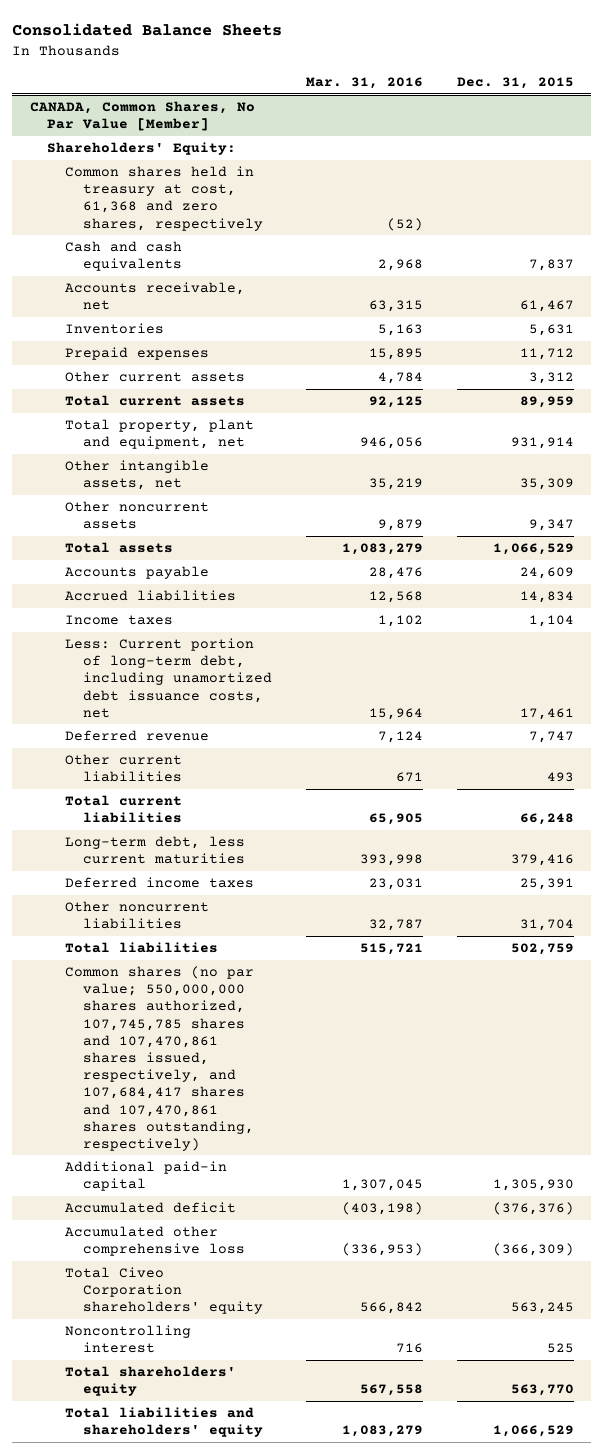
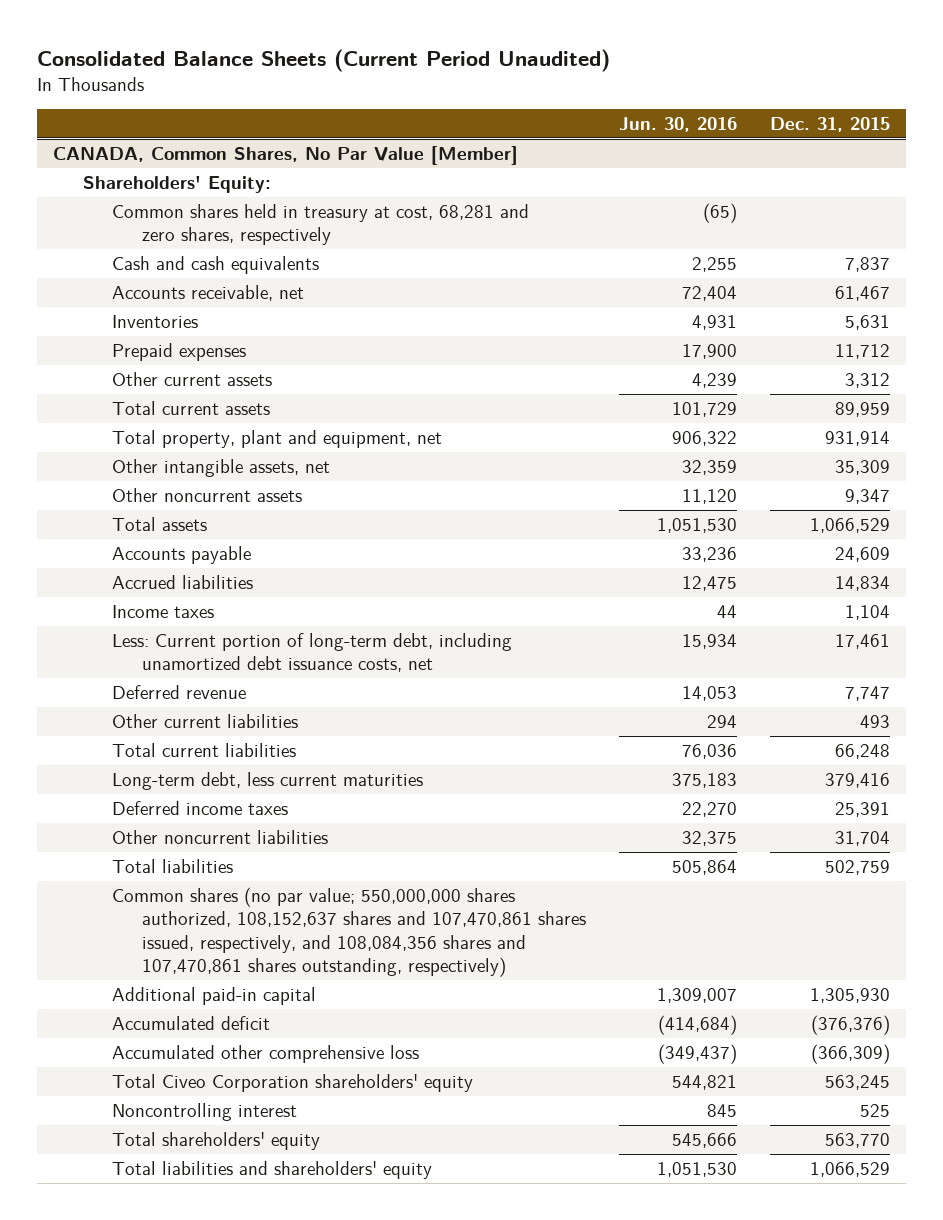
[12,23,283,37] Consolidated Balance Sheets -> [36,48,610,72] Consolidated Balance Sheets (Current Period Unaudited)
[306,77,424,90] Mar. 31, 2016 -> none
none -> [618,117,737,133] Jun. 30, 2016
[65,166,263,231] Common shares held in treasury at cost, 61,368 and zero shares, respectively -> [112,203,530,246] Common shares held in treasury at cost, 68,281 and zero shares, respectively
[65,966,255,1151] Common shares (no par value; 550,000,000 shares authorized, 107,745,785 shares and 107,470,861 shares issued, respectively, and 107,684,417 shares and 107,470,861 shares outstanding, respectively) -> [112,886,586,977] Common shares (no par value; 550,000,000 shares authorized, 108,152,637 shares and 107,470,861 shares issued, respectively, and 108,084,356 shares and 107,470,861 shares outstanding, respectively)

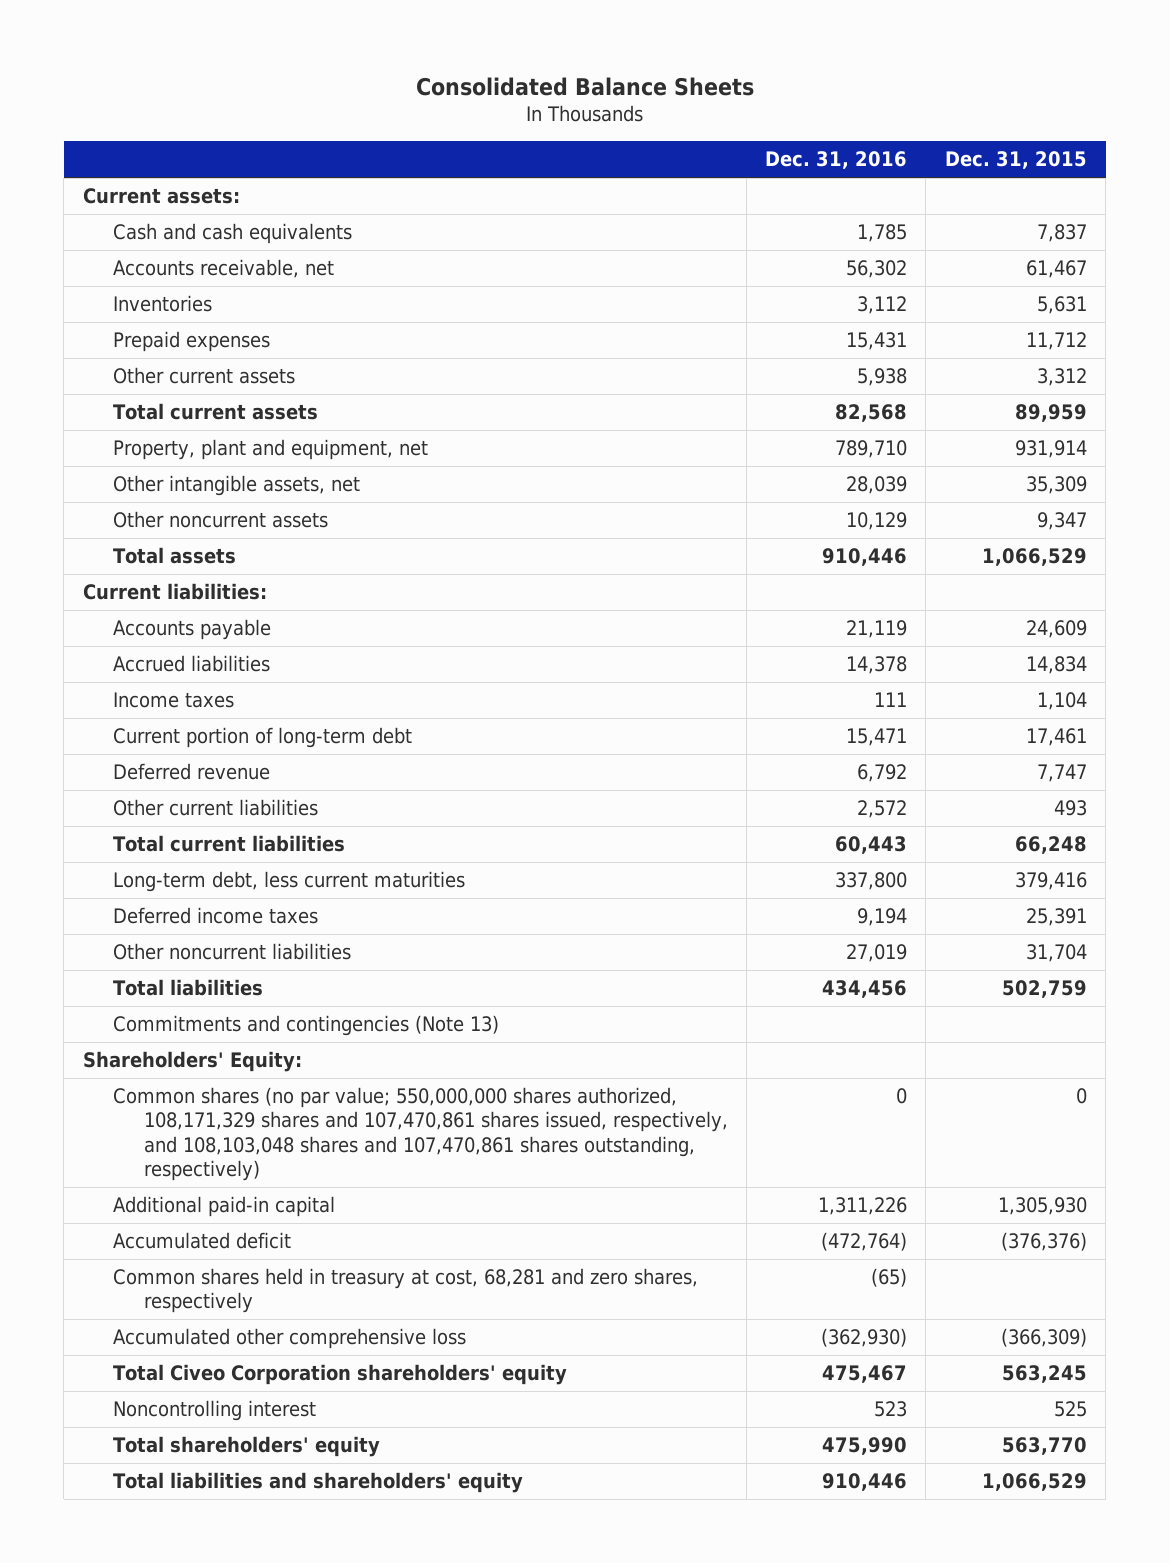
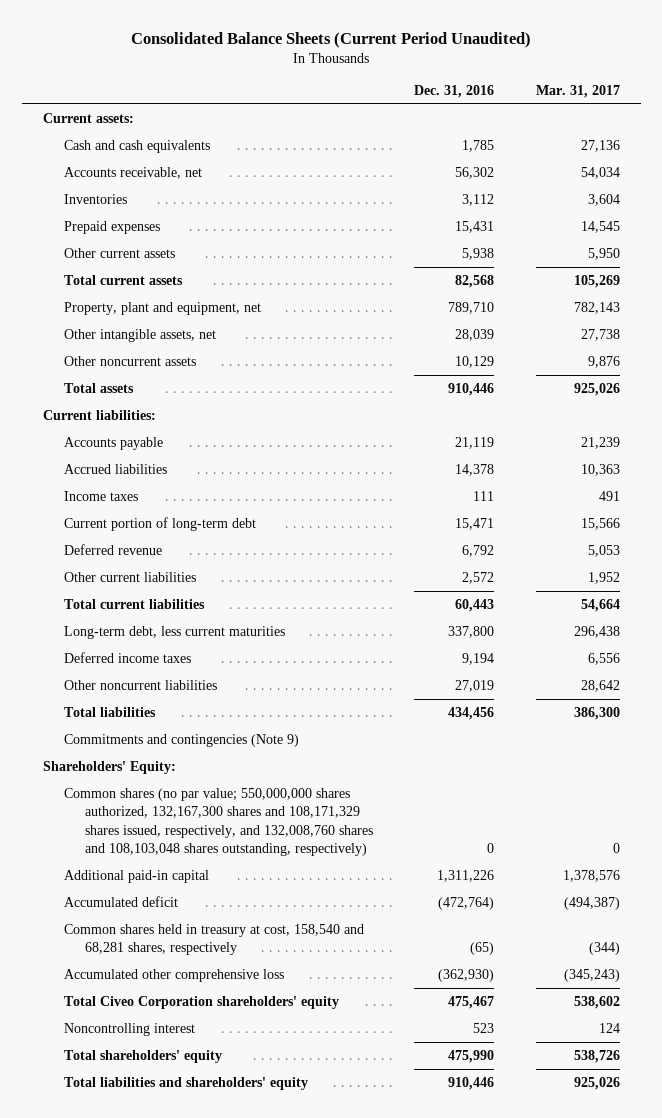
[415,76,754,96] Consolidated Balance Sheets -> [131,31,532,48] Consolidated Balance Sheets (Current Period Unaudited)
[944,151,1087,170] Dec. 31, 2015 -> none
none -> [535,85,620,99] Mar. 31, 2017
[113,1015,500,1037] Commitments and contingencies (Note 13) -> [63,733,299,747] Commitments and contingencies (Note 9)
[113,1087,728,1181] Common shares (no par value; 550,000,000 shares authorized, 108,171,329 shares and 107,470,861 shares issued, respectively, and 108,103,048 shares and 107,470,861 shares outstanding, respectively) -> [63,787,373,857] Common shares (no par value; 550,000,000 shares authorized, 132,167,300 shares and 108,171,329 shares issued, respectively, and 132,008,760 shares and 108,103,048 shares outstanding, respectively)
[113,1268,699,1314] Common shares held in treasury at cost, 68,281 and zero shares, respectively -> [63,923,364,956] Common shares held in treasury at cost, 158,540 and 68,281 shares, respectively

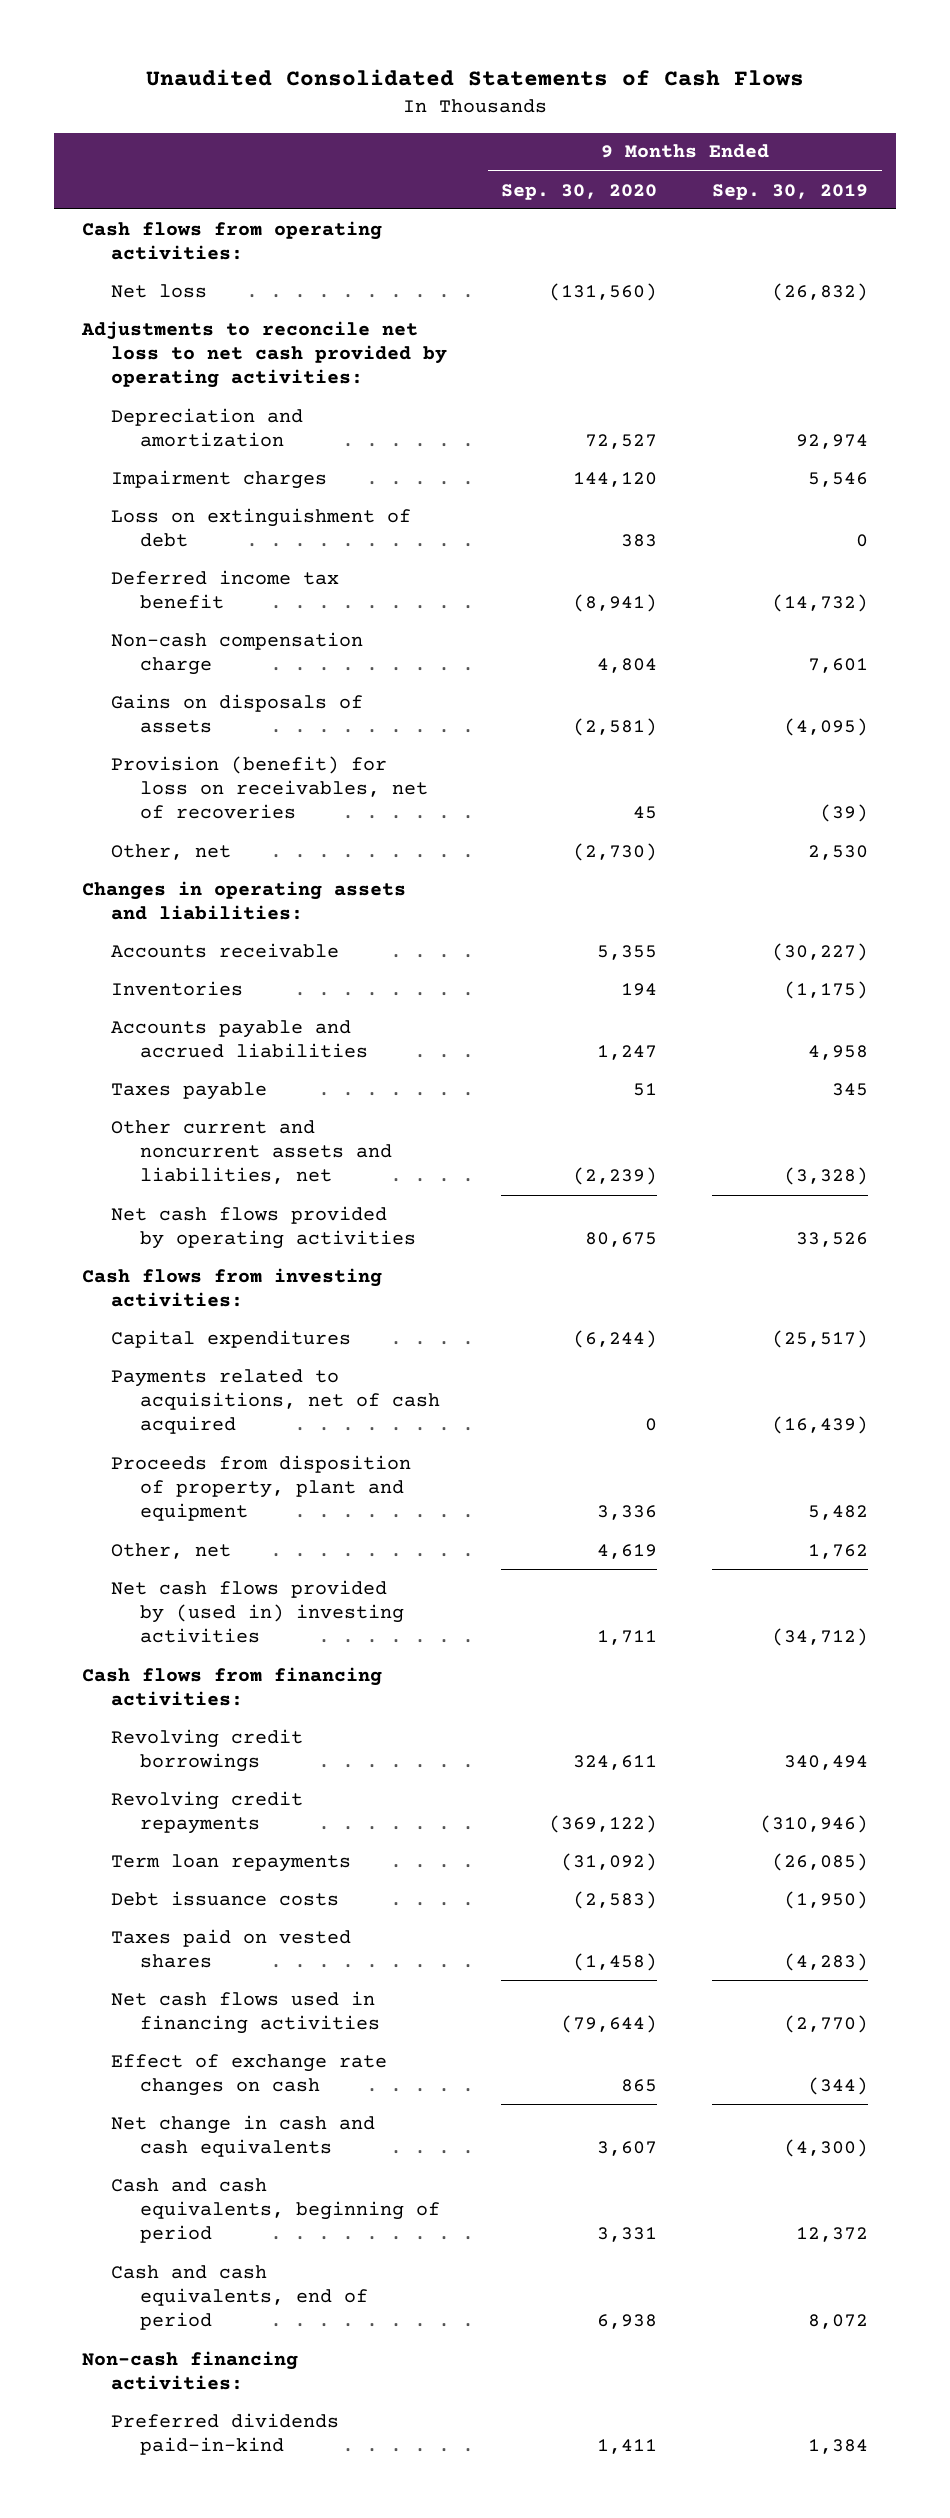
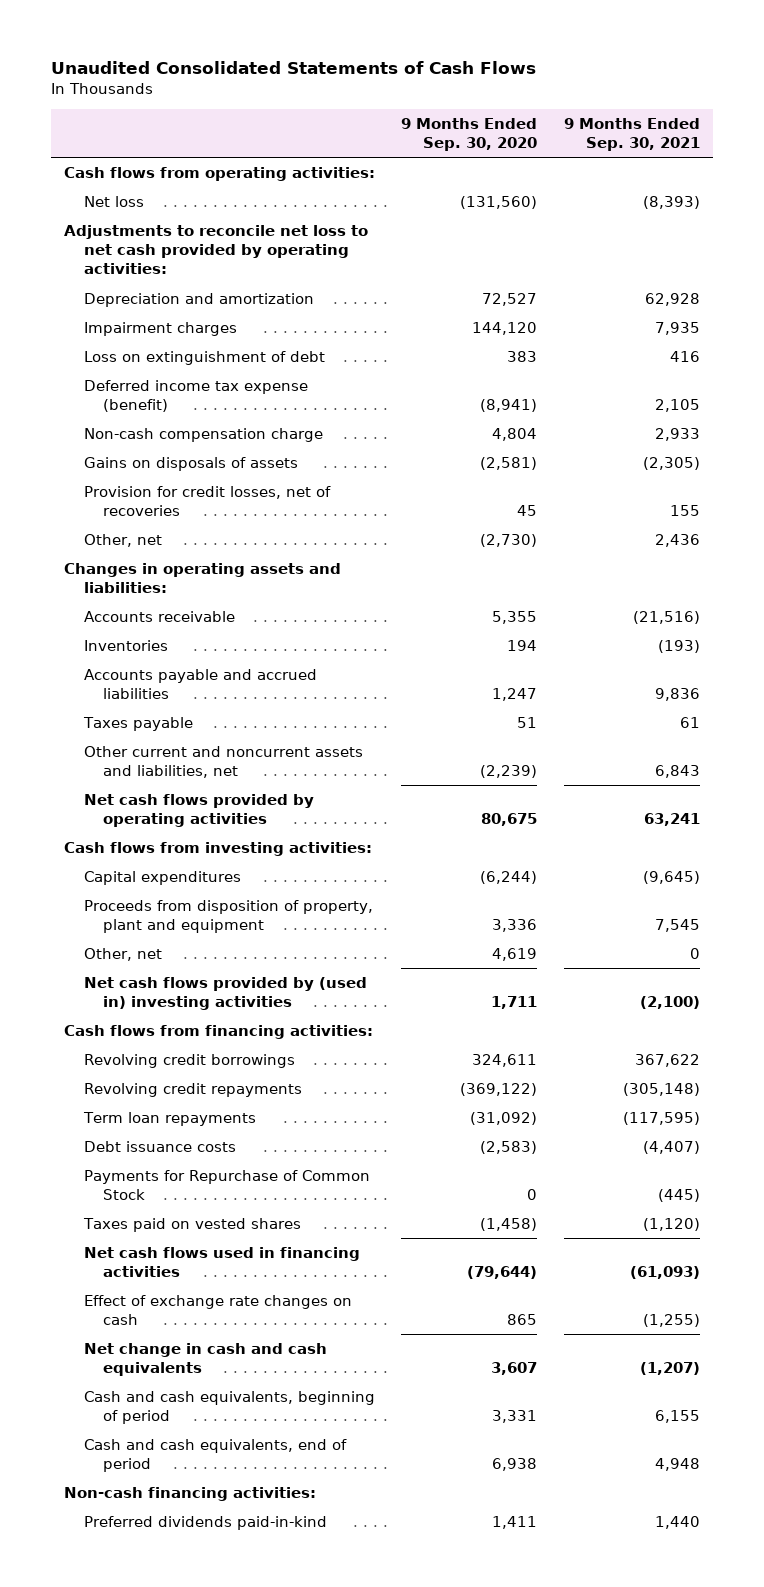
[712,183,869,200] Sep. 30, 2019 -> none
none -> [563,117,700,152] 9 Months Ended Sep. 30, 2021
[110,569,339,610] Deferred income tax benefit -> [83,380,308,413] Deferred income tax expense (benefit)
[110,755,428,820] Provision (benefit) for loss on receivables, net of recoveries -> [83,486,331,517] Provision for credit losses, net of recoveries
[110,1368,440,1435] Payments related to acquisitions, net of cash acquired -> none
none -> [83,1170,370,1201] Payments for Repurchase of Common Stock

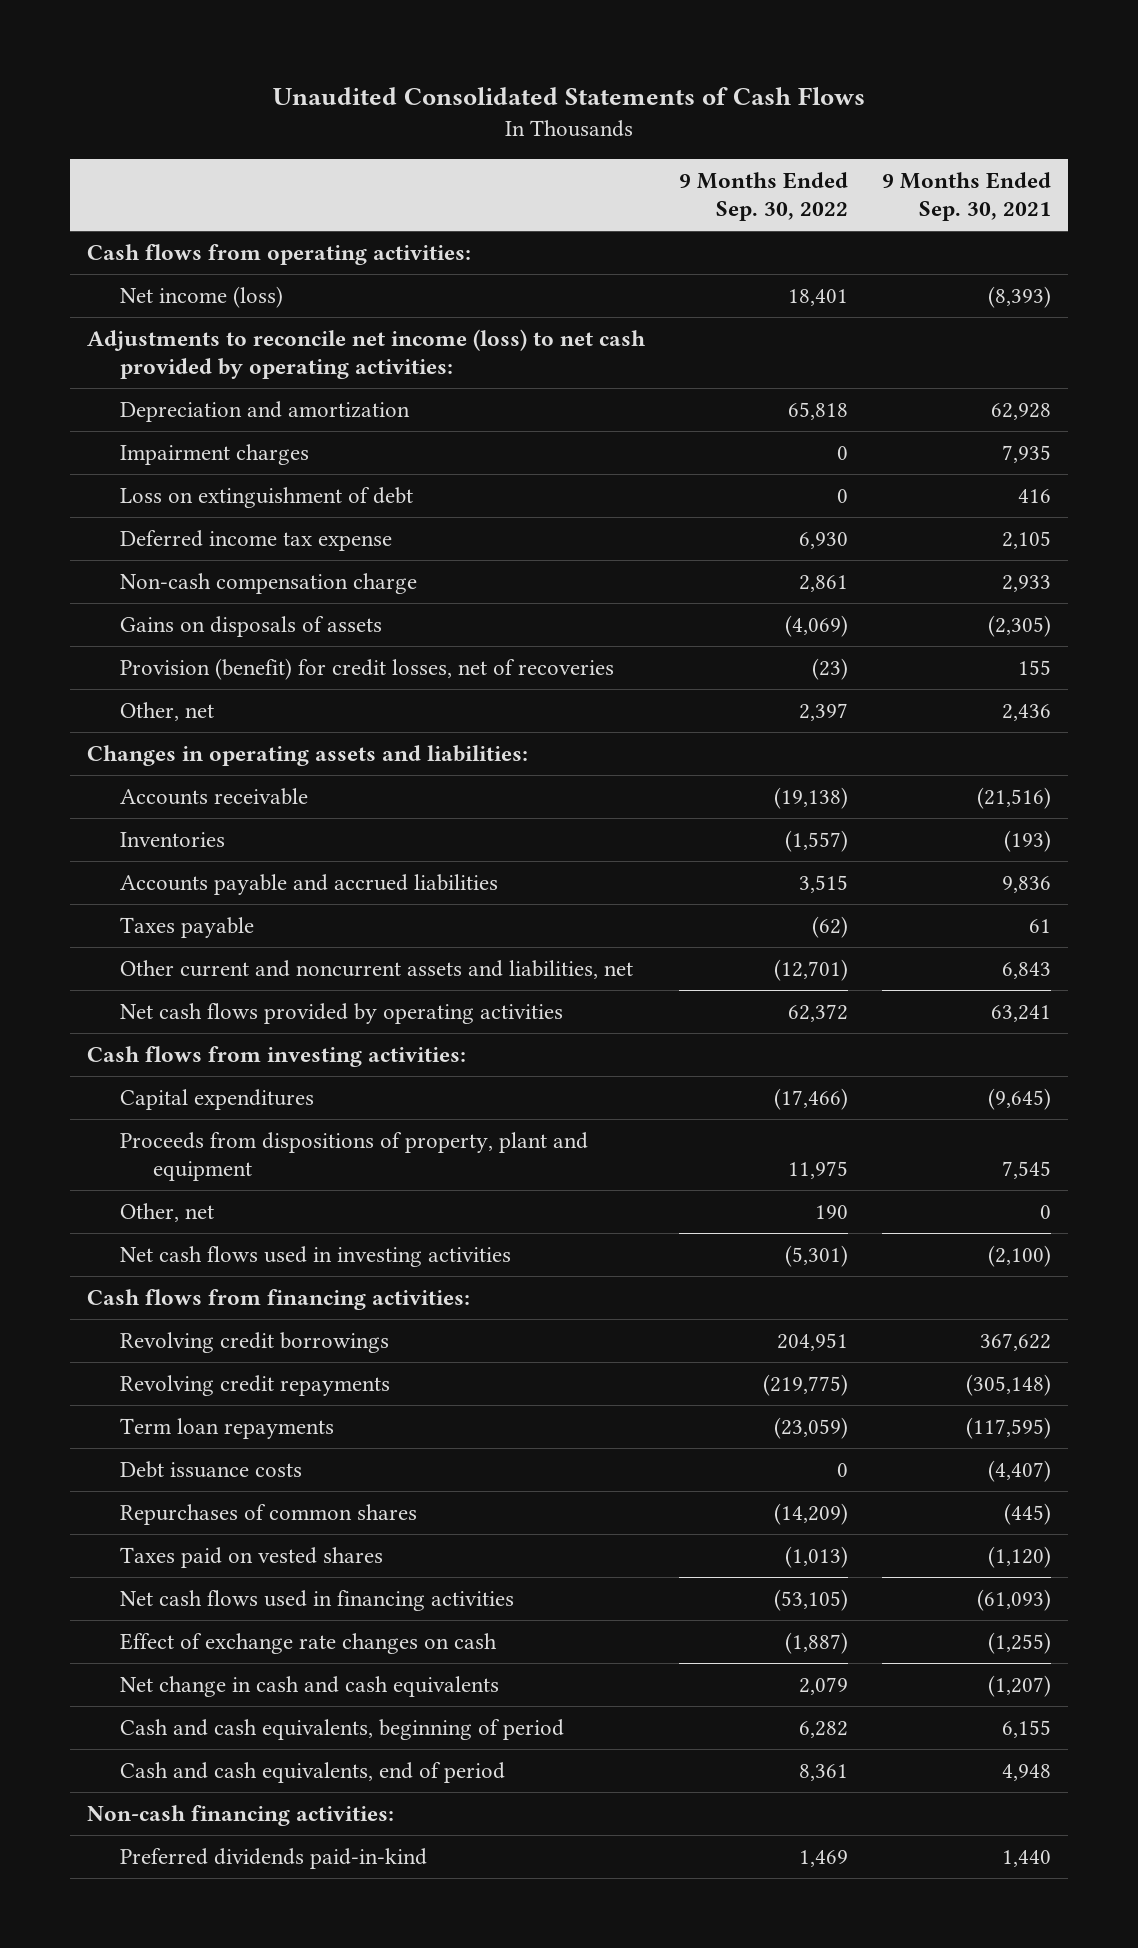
[401,117,538,152] 9 Months Ended Sep. 30, 2020 -> none
none -> [678,171,848,222] 9 Months Ended Sep. 30, 2022
[83,196,144,208] Net loss -> [119,285,283,308] Net income (loss)
[64,225,369,275] Adjustments to reconcile net loss to net cash provided by operating activities: -> [86,328,646,380] Adjustments to reconcile net income (loss) to net cash provided by operating activities:
[83,380,308,413] Deferred income tax expense (benefit) -> [119,529,392,551] Deferred income tax expense
[83,486,331,517] Provision for credit losses, net of recoveries -> [119,657,614,680] Provision (benefit) for credit losses, net of recoveries
[83,900,373,934] Proceeds from disposition of property, plant and equipment -> [119,1131,588,1182] Proceeds from dispositions of property, plant and equipment
[83,977,367,1011] Net cash flows provided by (used in) investing activities -> [119,1245,511,1267] Net cash flows used in investing activities
[83,1170,370,1201] Payments for Repurchase of Common Stock -> [119,1503,417,1525] Repurchases of common shares

